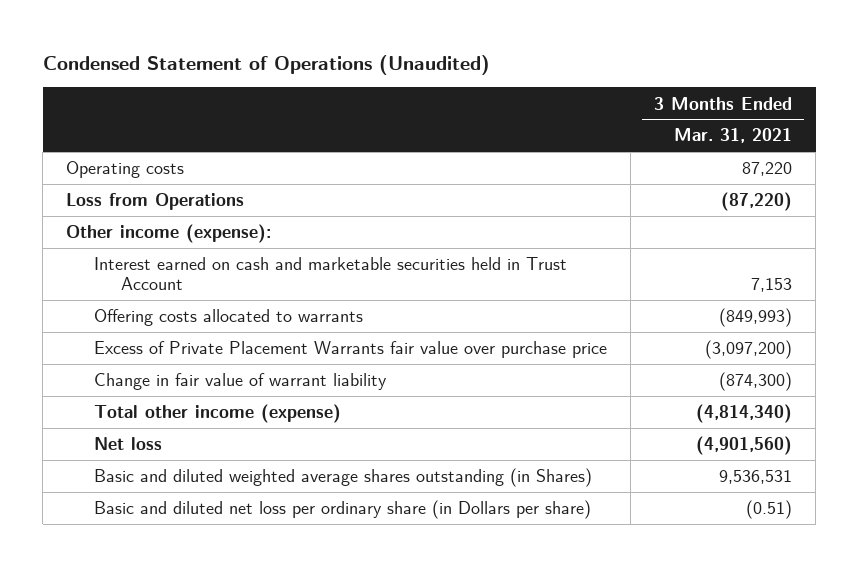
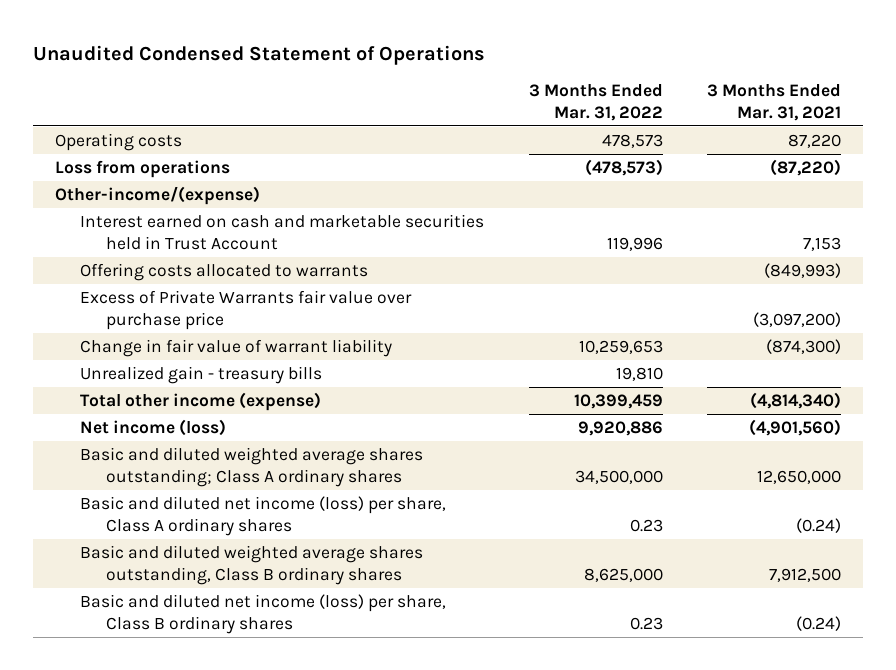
[42,54,490,75] Condensed Statement of Operations (Unaudited) -> [32,44,485,65] Unaudited Condensed Statement of Operations
none -> [528,83,663,122] 3 Months Ended Mar. 31, 2022
[66,193,245,211] Loss from Operations -> [55,159,231,178] Loss from operations
[66,224,272,244] Other income (expense): -> [55,185,261,205] Other-income/(expense)
[93,341,607,359] Excess of Private Placement Warrants fair value over purchase price -> [80,289,413,330] Excess of Private Warrants fair value over purchase price
none -> [80,365,323,384] Unrealized gain - treasury bills
[93,437,162,451] Net loss -> [80,418,227,436] Net income (loss)
[93,468,592,488] Basic and diluted weighted average shares outstanding (in Shares) -> [80,446,424,487] Basic and diluted weighted average shares outstanding; Class A ordinary shares
[719,470,793,485] 9,536,531 -> [756,469,841,484] 12,650,000
[93,500,591,520] Basic and diluted net loss per ordinary share (in Dollars per share) -> [80,495,447,536] Basic and diluted net income (loss) per share, Class A ordinary shares
[746,500,793,520] (0.51) -> [795,517,841,533] (0.24)
none -> [80,544,424,585] Basic and diluted weighted average shares outstanding, Class B ordinary shares
none -> [80,593,447,634] Basic and diluted net income (loss) per share, Class B ordinary shares

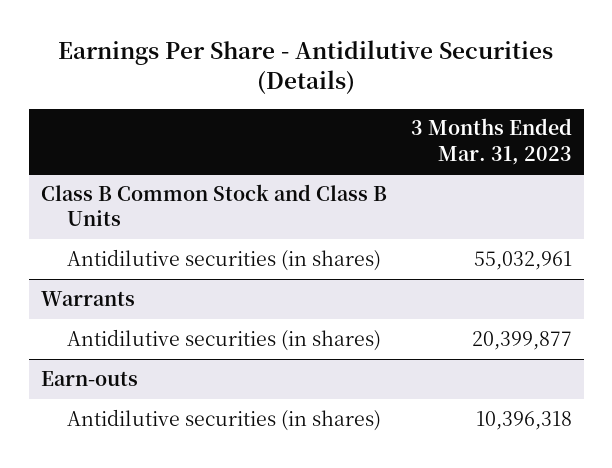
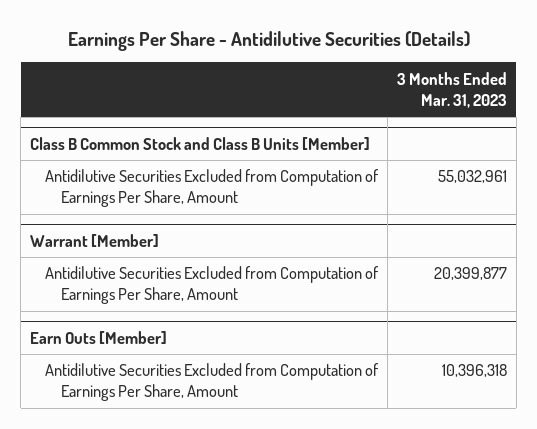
[40,183,387,226] Class B Common Stock and Class B Units -> [30,136,371,150] Class B Common Stock and Class B Units [Member]
[66,248,381,271] Antidilutive securities (in shares) -> [45,169,380,208] Antidilutive Securities Excluded from Computation of Earnings Per Share, Amount
[40,290,135,306] Warrants -> [30,233,160,247] Warrant [Member]
[66,328,381,351] Antidilutive securities (in shares) -> [45,266,380,305] Antidilutive Securities Excluded from Computation of Earnings Per Share, Amount
[40,370,138,386] Earn-outs -> [30,330,168,344] Earn Outs [Member]
[66,408,381,431] Antidilutive securities (in shares) -> [45,363,380,402] Antidilutive Securities Excluded from Computation of Earnings Per Share, Amount

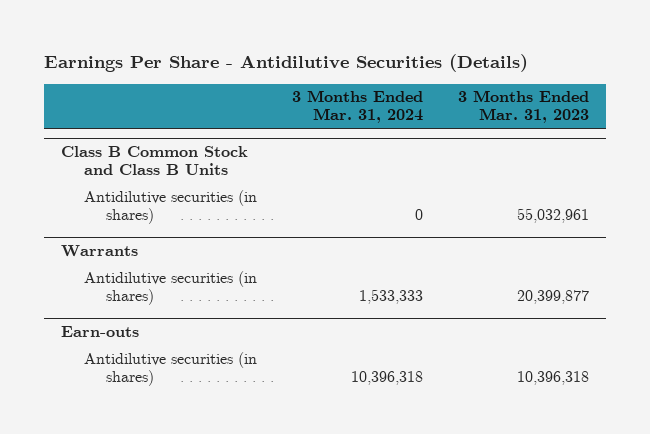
none -> [291,90,423,124] 3 Months Ended Mar. 31, 2024
[30,136,371,150] Class B Common Stock and Class B Units [Member] -> [61,145,249,176] Class B Common Stock and Class B Units
[45,169,380,208] Antidilutive Securities Excluded from Computation of Earnings Per Share, Amount -> [83,189,257,224] Antidilutive securities (in shares)
[30,233,160,247] Warrant [Member] -> [61,244,139,257] Warrants
[45,266,380,305] Antidilutive Securities Excluded from Computation of Earnings Per Share, Amount -> [83,270,257,305] Antidilutive securities (in shares)
[30,330,168,344] Earn Outs [Member] -> [61,325,140,337] Earn-outs
[45,363,380,402] Antidilutive Securities Excluded from Computation of Earnings Per Share, Amount -> [83,351,257,386] Antidilutive securities (in shares)

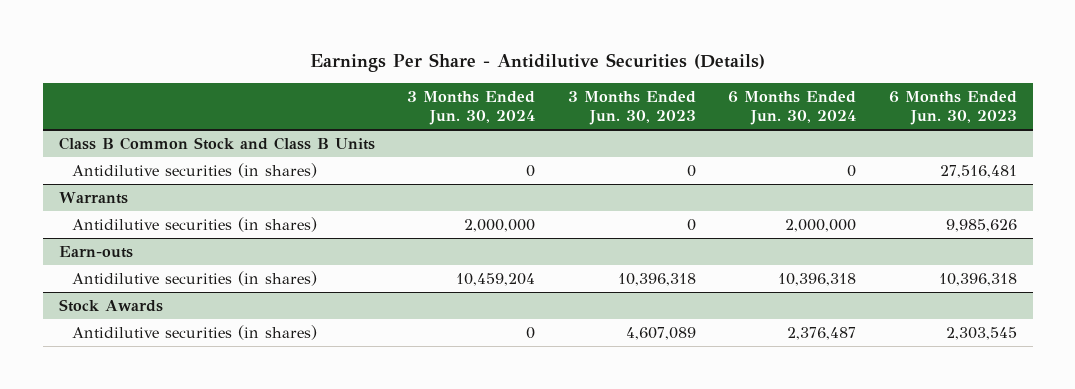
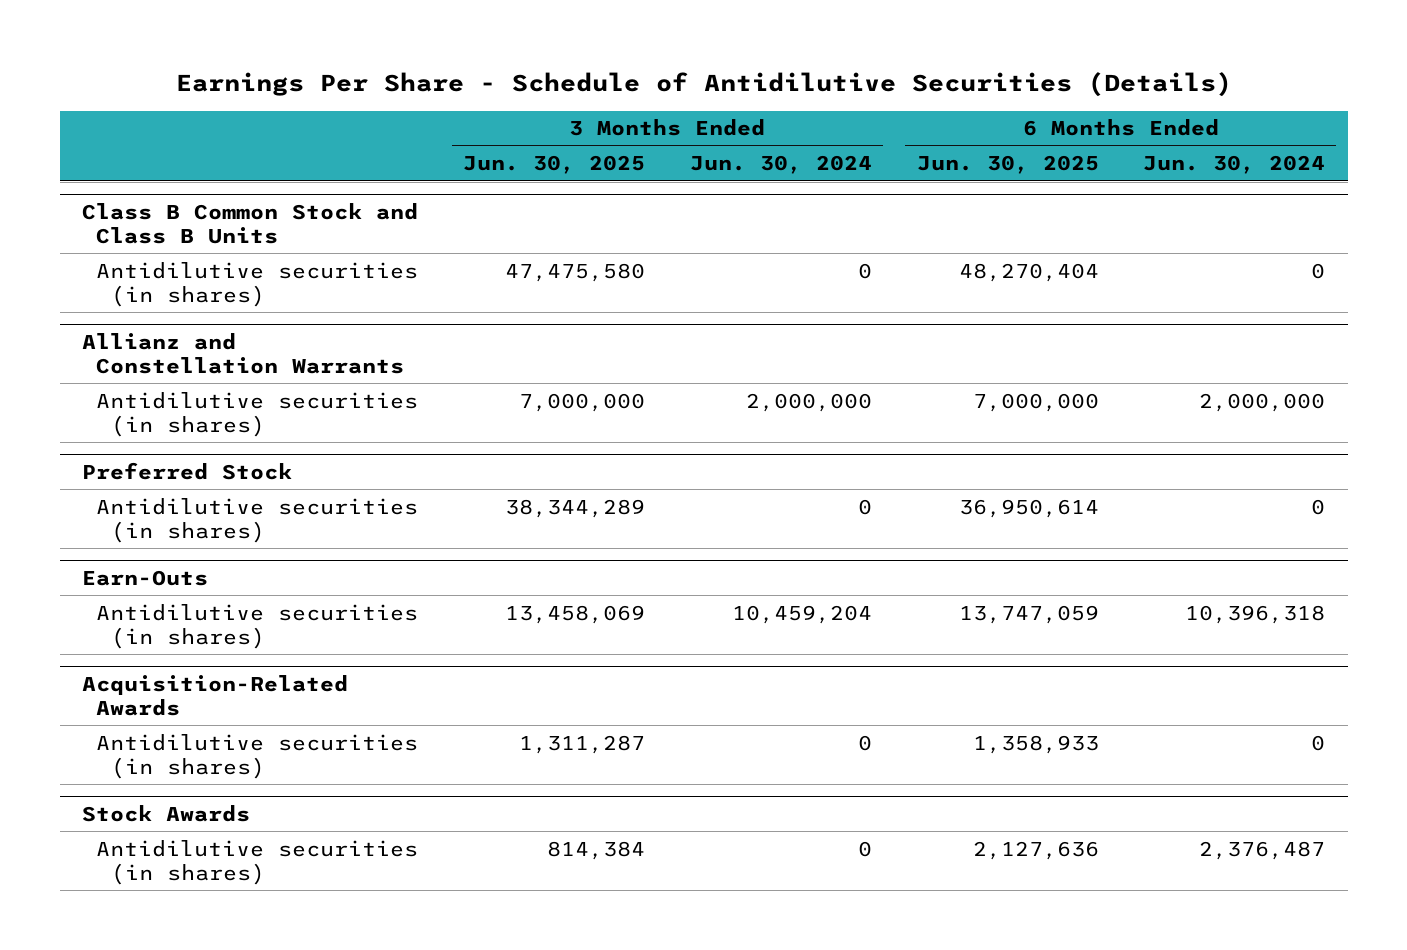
[309,53,765,73] Earnings Per Share - Antidilutive Securities (Details) -> [175,71,1232,97] Earnings Per Share - Schedule of Antidilutive Securities (Details)
[567,90,696,126] 3 Months Ended Jun. 30, 2023 -> none
[888,90,1017,126] 6 Months Ended Jun. 30, 2023 -> none
none -> [463,155,646,175] Jun. 30, 2025
none -> [916,155,1099,175] Jun. 30, 2025
[58,192,128,205] Warrants -> none
none -> [82,332,405,374] Allianz and Constellation Warrants
none -> [82,461,293,480] Preferred Stock
none -> [96,497,419,543] Antidilutive securities (in shares)
[58,246,133,259] Earn-outs -> [82,569,209,586] Earn-Outs
none -> [82,674,349,716] Acquisition-Related Awards
none -> [96,733,419,779] Antidilutive securities (in shares)

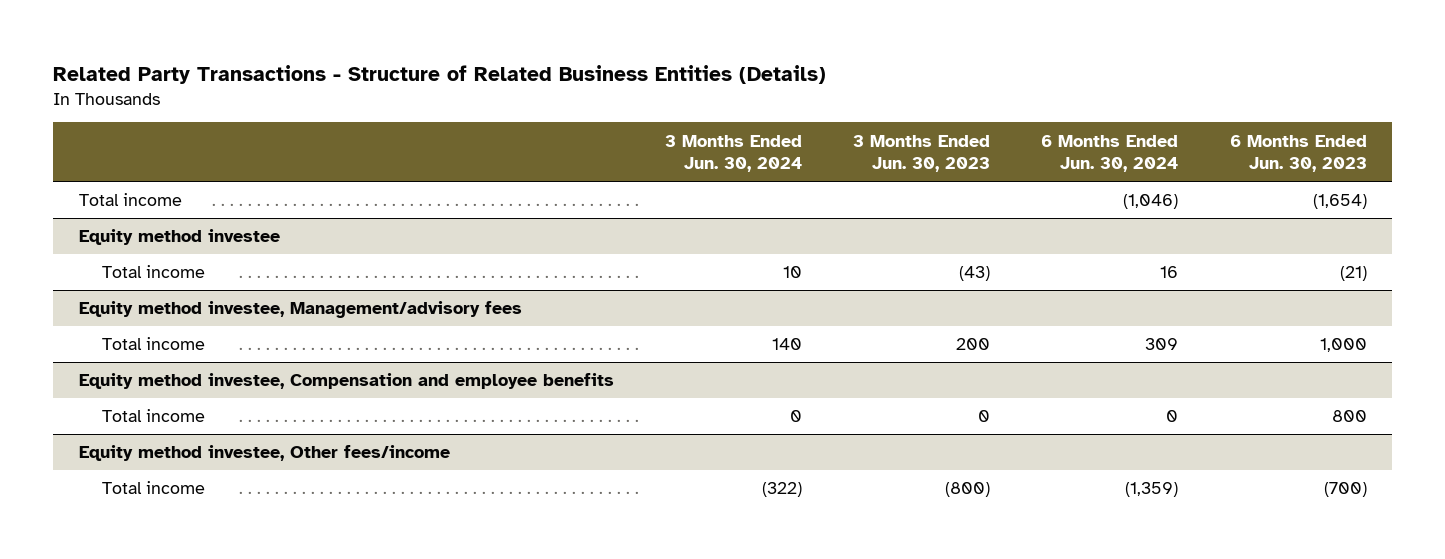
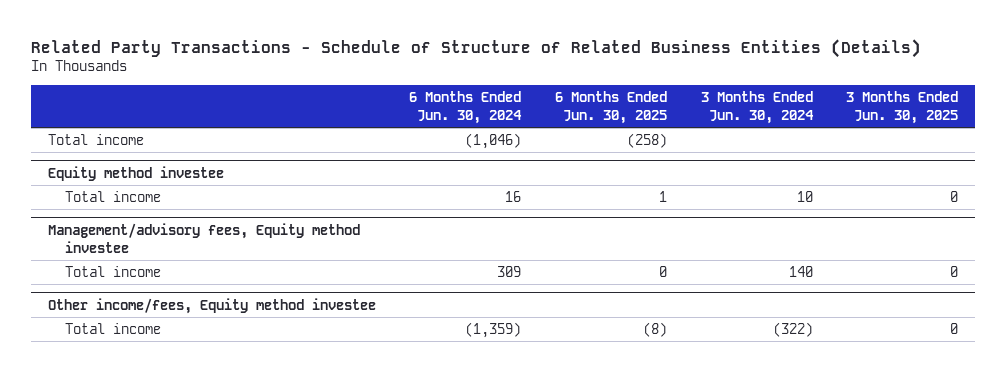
[53,64,827,84] Related Party Transactions - Structure of Related Business Entities (Details) -> [30,38,921,58] Related Party Transactions - Schedule of Structure of Related Business Entities (Details)
[853,134,991,173] 3 Months Ended Jun. 30, 2023 -> none
[1229,134,1367,173] 6 Months Ended Jun. 30, 2023 -> none
none -> [554,91,667,125] 6 Months Ended Jun. 30, 2025
none -> [846,91,959,125] 3 Months Ended Jun. 30, 2025
[78,301,522,319] Equity method investee, Management/advisory fees -> [47,222,360,253] Management/advisory fees, Equity method investee
[78,373,614,390] Equity method investee, Compensation and employee benefits -> none
[102,409,206,423] Total income -> none
[78,445,450,462] Equity method investee, Other fees/income -> [47,297,376,314] Other income/fees, Equity method investee

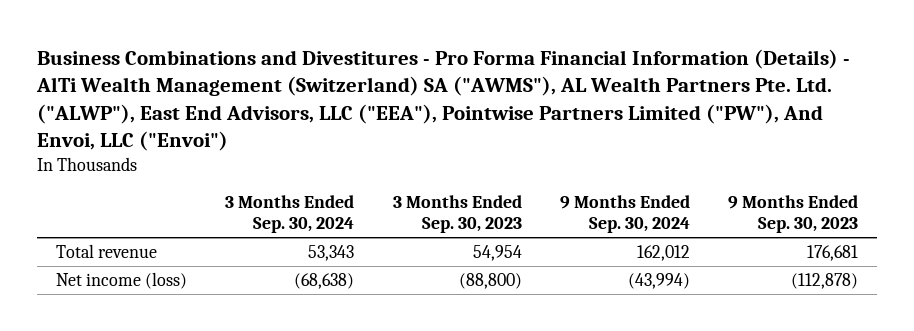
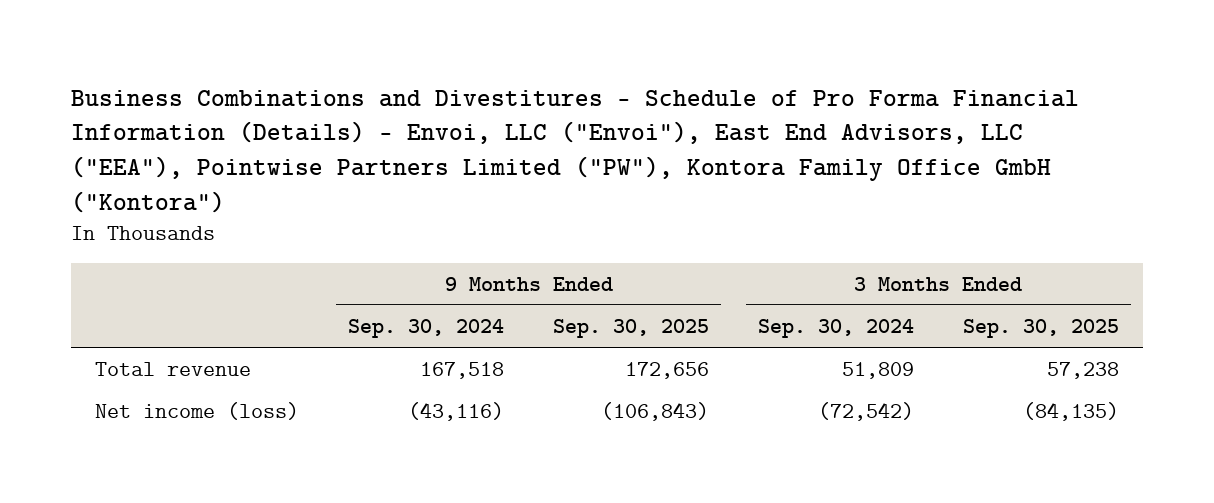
[36,48,851,151] Business Combinations and Divestitures - Pro Forma Financial Information (Details) - AlTi Wealth Management (Switzerland) SA ("AWMS"), AL Wealth Partners Pte. Ltd. ("ALWP"), East End Advisors, LLC ("EEA"), Pointwise Partners Limited ("PW"), And Envoi, LLC ("Envoi") -> [70,89,1079,214] Business Combinations and Divestitures - Schedule of Pro Forma Financial Information (Details) - Envoi, LLC ("Envoi"), East End Advisors, LLC ("EEA"), Pointwise Partners Limited ("PW"), Kontora Family Office GmbH ("Kontora")
[392,195,522,234] 3 Months Ended Sep. 30, 2023 -> none
[728,195,859,234] 9 Months Ended Sep. 30, 2023 -> none
none -> [552,318,709,338] Sep. 30, 2025
none -> [962,318,1119,338] Sep. 30, 2025
[308,244,355,261] 53,343 -> [841,361,914,379] 51,809
[636,244,690,261] 162,012 -> [420,361,505,379] 167,518
[294,272,355,289] (68,638) -> [817,401,914,421] (72,542)
[627,272,690,289] (43,994) -> [408,401,505,421] (43,116)

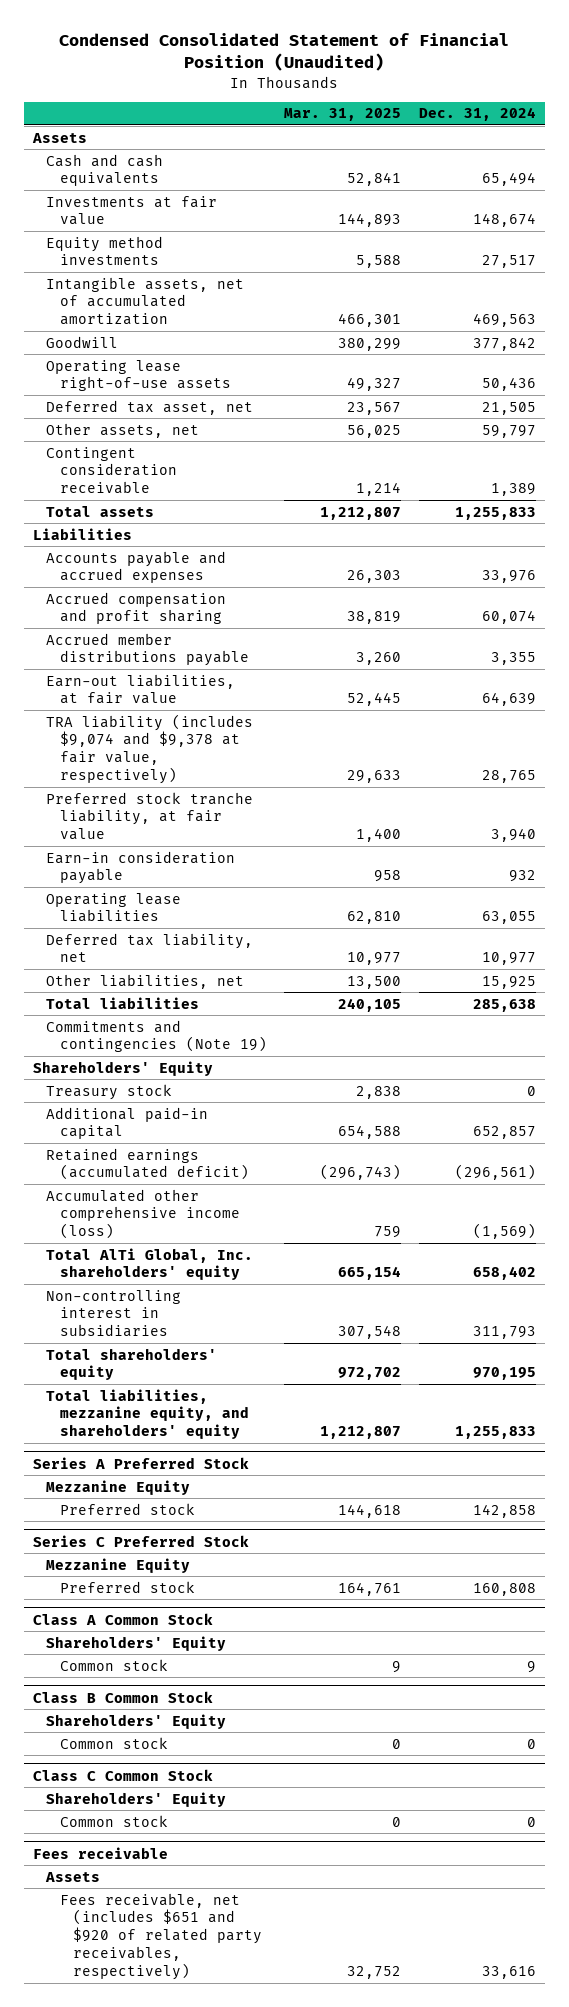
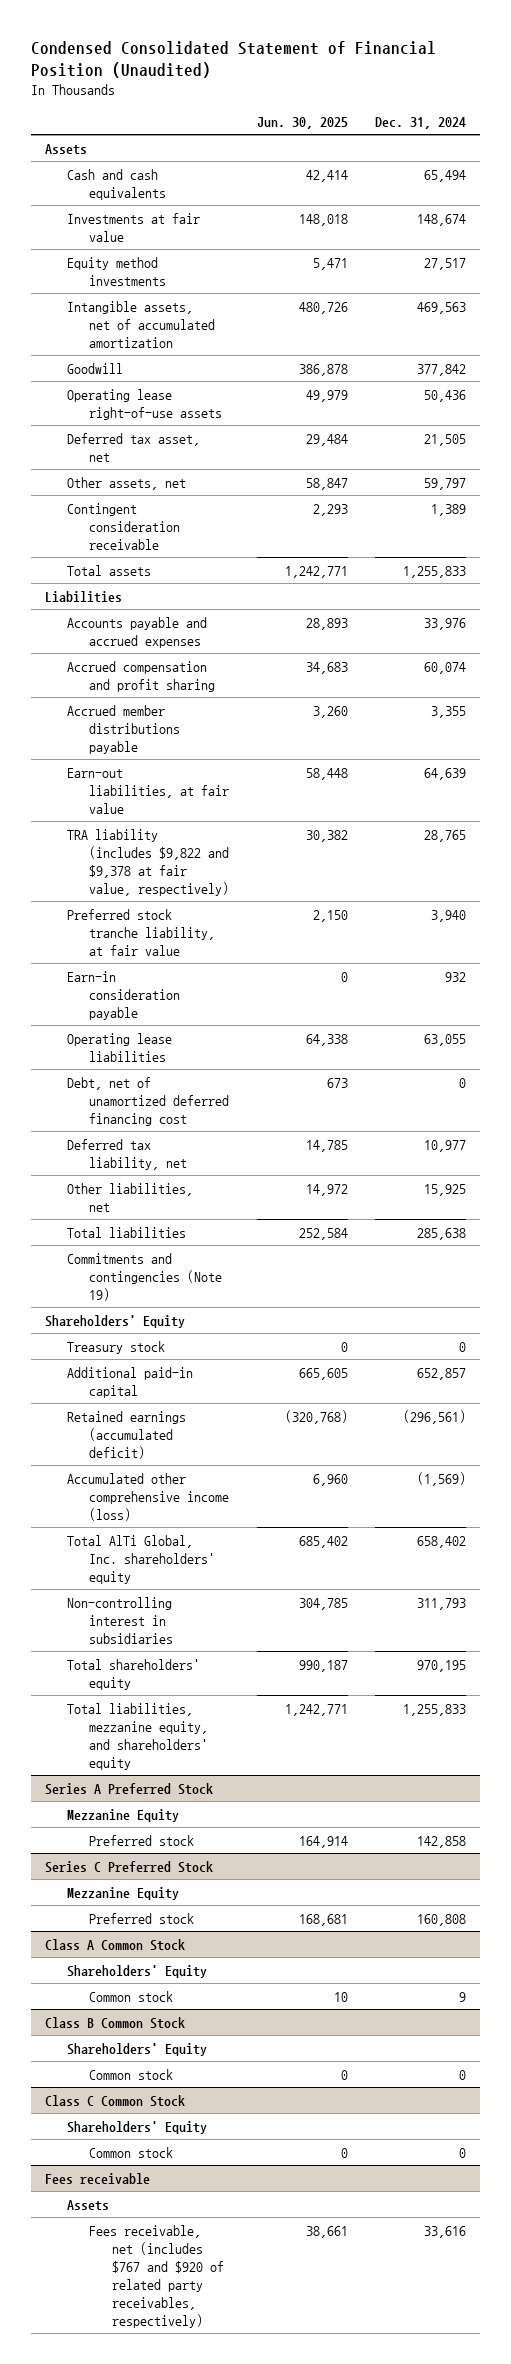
[284,108,402,122] Mar. 31, 2025 -> none
none -> [256,116,348,129] Jun. 30, 2025
[46,713,254,785] TRA liability (includes $9,074 and $9,378 at fair value, respectively) -> [67,828,230,896] TRA liability (includes $9,822 and $9,378 at fair value, respectively)
none -> [67,1076,230,1126] Debt, net of unamortized deferred financing cost
[59,1892,263,1981] Fees receivable, net (includes $651 and $920 of related party receivables, respectively) -> [89,2224,224,2328] Fees receivable, net (includes $767 and $920 of related party receivables, respectively)

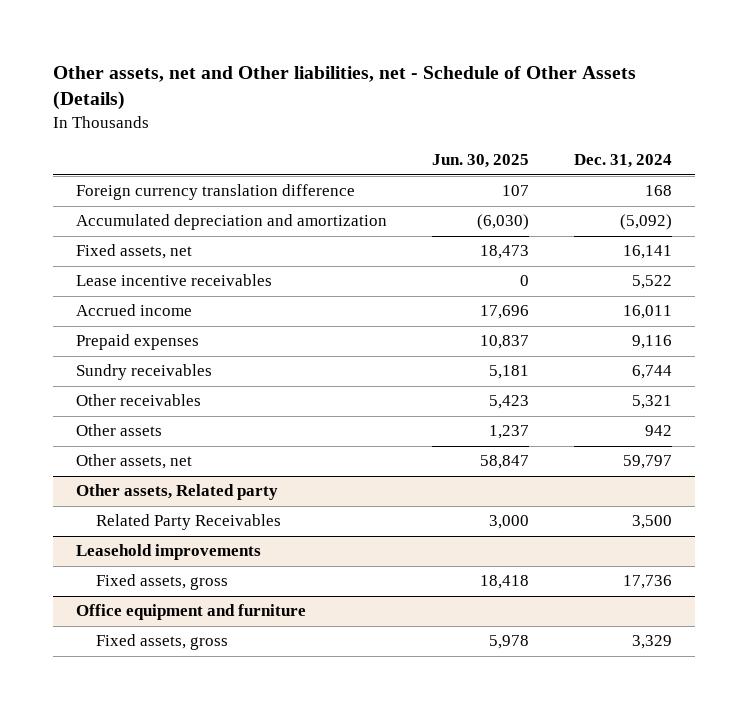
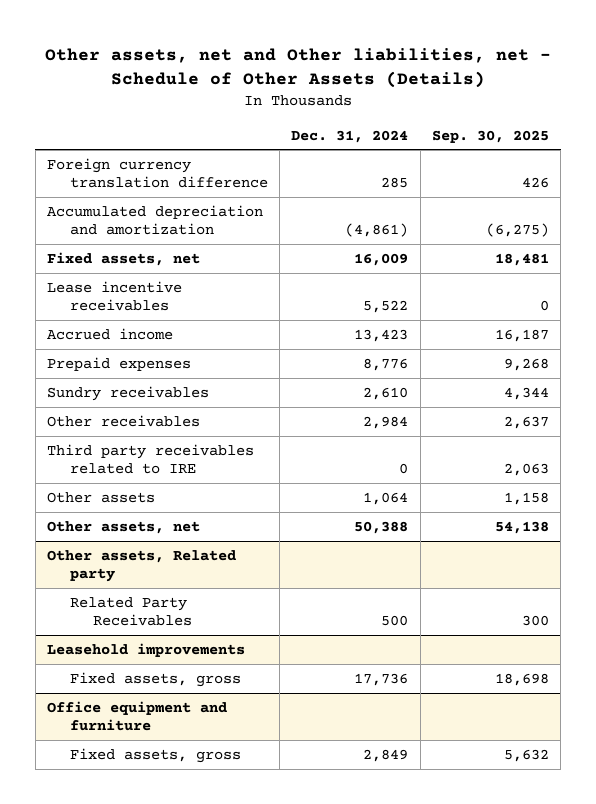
[432,154,530,169] Jun. 30, 2025 -> none
none -> [431,129,549,143] Sep. 30, 2025
[645,185,673,197] 168 -> [381,177,409,189] 285
[620,214,673,231] (5,092) -> [345,223,409,238] (4,861)
[623,245,673,260] 16,141 -> [354,252,409,266] 16,009
[623,305,673,320] 16,011 -> [354,328,409,342] 13,423
[632,335,673,350] 9,116 -> [363,357,409,371] 8,776
[632,365,673,380] 6,744 -> [363,386,409,400] 2,610
[632,395,673,410] 5,321 -> [363,415,409,429] 2,984
none -> [47,443,255,475] Third party receivables related to IRE
[645,425,673,437] 942 -> [363,491,409,505] 1,064
[623,455,673,470] 59,797 -> [354,520,409,534] 50,388
[632,515,673,530] 3,500 -> [381,615,409,627] 500
[632,635,673,650] 3,329 -> [363,748,409,762] 2,849

